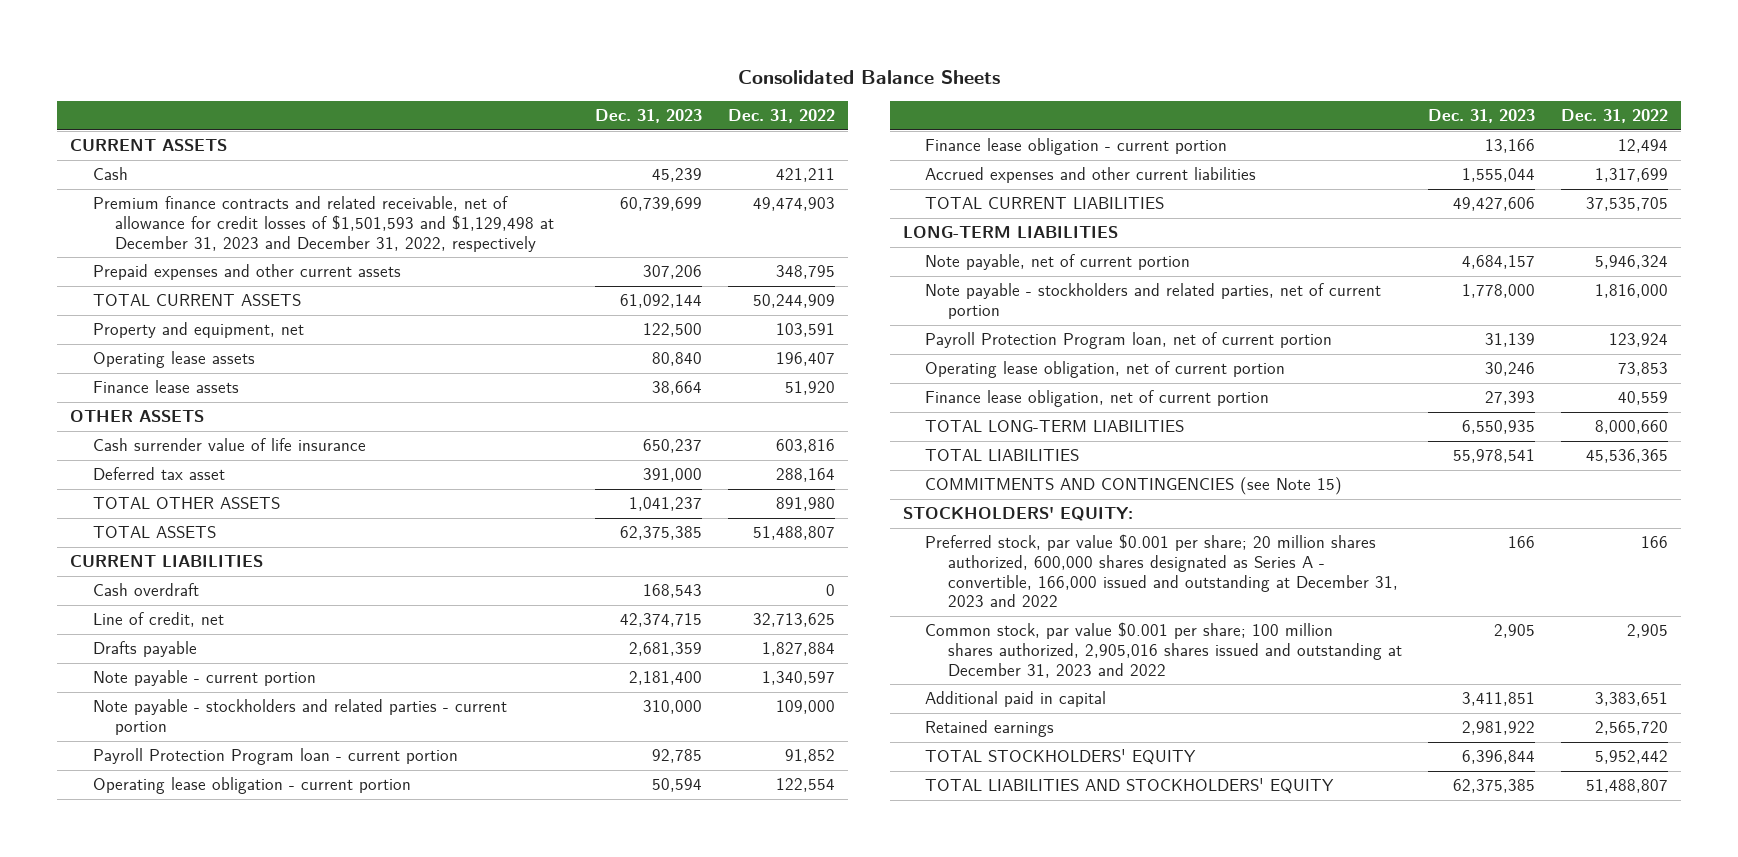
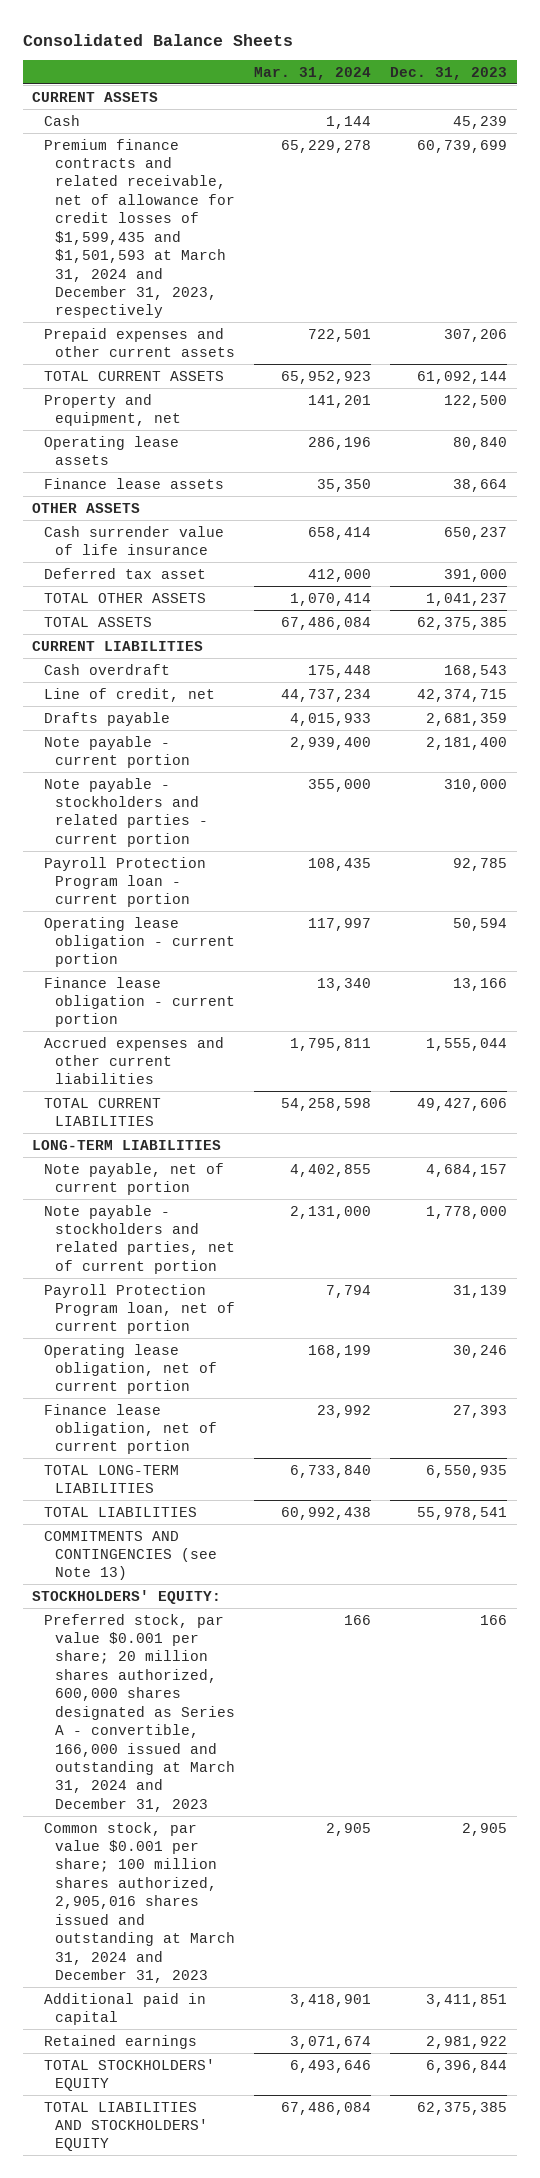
[727,109,835,124] Dec. 31, 2022 -> none
none -> [254,66,372,80] Mar. 31, 2024
[92,196,554,252] Premium finance contracts and related receivable, net of allowance for credit losses of $1,501,593 and $1,129,498 at December 31, 2023 and December 31, 2022, respectively -> [43,138,236,319] Premium finance contracts and related receivable, net of allowance for credit losses of $1,599,435 and $1,501,593 at March 31, 2024 and December 31, 2023, respectively
[925,477,1343,496] COMMITMENTS AND CONTINGENCIES (see Note 15) -> [43,1530,218,1581] COMMITMENTS AND CONTINGENCIES (see Note 13)
[925,534,1398,608] Preferred stock, par value $0.001 per share; 20 million shares authorized, 600,000 shares designated as Series A - convertible, 166,000 issued and outstanding at December 31, 2023 and 2022 -> [43,1613,236,1812] Preferred stock, par value $0.001 per share; 20 million shares authorized, 600,000 shares designated as Series A - convertible, 166,000 issued and outstanding at March 31, 2024 and December 31, 2023
[925,622,1402,678] Common stock, par value $0.001 per share; 100 million shares authorized, 2,905,016 shares issued and outstanding at December 31, 2023 and 2022 -> [43,1821,236,1983] Common stock, par value $0.001 per share; 100 million shares authorized, 2,905,016 shares issued and outstanding at March 31, 2024 and December 31, 2023

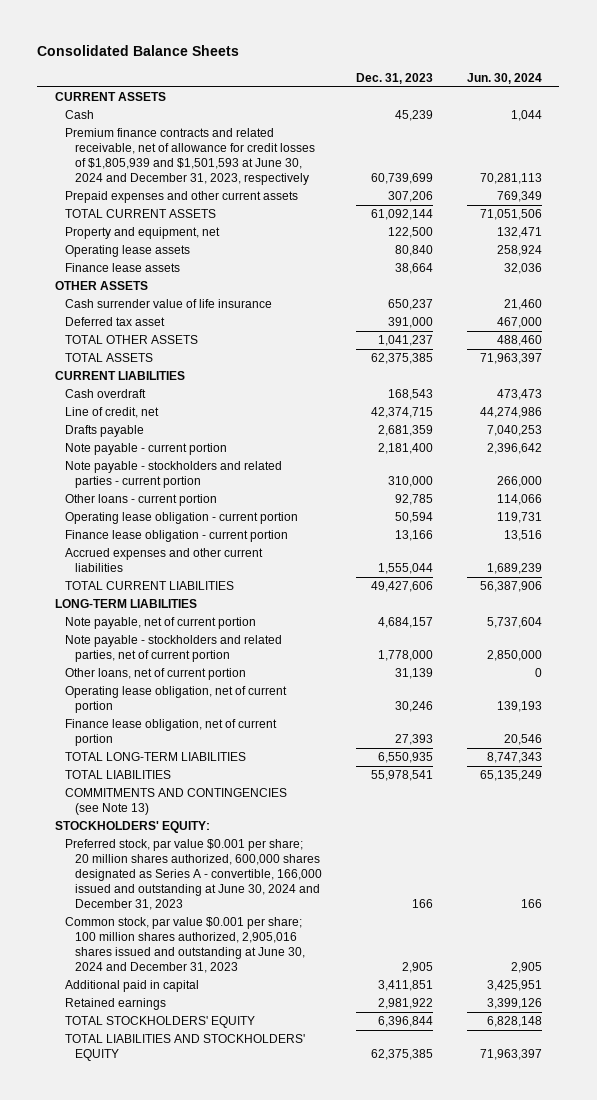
[254,66,372,80] Mar. 31, 2024 -> none
none -> [467,72,543,84] Jun. 30, 2024
[43,138,236,319] Premium finance contracts and related receivable, net of allowance for credit losses of $1,599,435 and $1,501,593 at March 31, 2024 and December 31, 2023, respectively -> [64,128,315,186] Premium finance contracts and related receivable, net of allowance for credit losses of $1,805,939 and $1,501,593 at June 30, 2024 and December 31, 2023, respectively
[43,856,206,908] Payroll Protection Program loan - current portion -> [64,494,217,507] Other loans - current portion
[43,1283,236,1335] Payroll Protection Program loan, net of current portion -> [64,668,246,681] Other loans, net of current portion
[43,1613,236,1812] Preferred stock, par value $0.001 per share; 20 million shares authorized, 600,000 shares designated as Series A - convertible, 166,000 issued and outstanding at March 31, 2024 and December 31, 2023 -> [64,839,322,911] Preferred stock, par value $0.001 per share; 20 million shares authorized, 600,000 shares designated as Series A - convertible, 166,000 issued and outstanding at June 30, 2024 and December 31, 2023
[43,1821,236,1983] Common stock, par value $0.001 per share; 100 million shares authorized, 2,905,016 shares issued and outstanding at March 31, 2024 and December 31, 2023 -> [64,917,305,974] Common stock, par value $0.001 per share; 100 million shares authorized, 2,905,016 shares issued and outstanding at June 30, 2024 and December 31, 2023

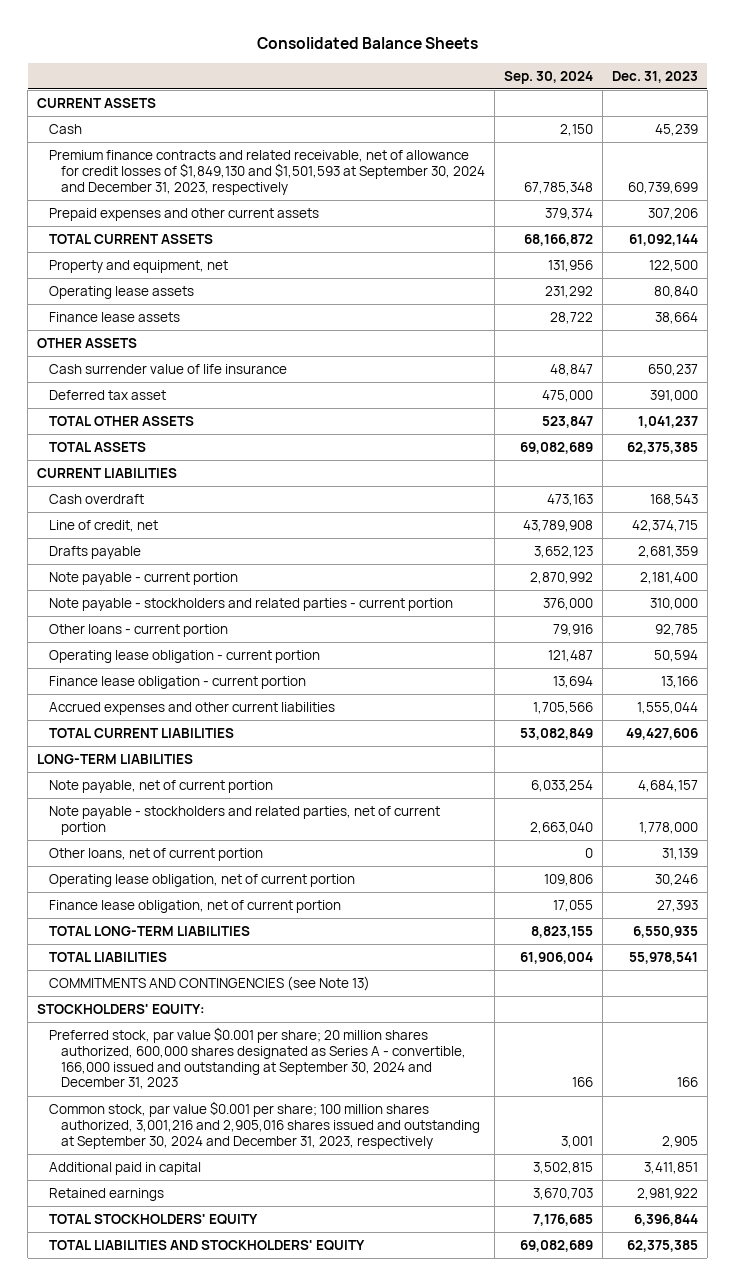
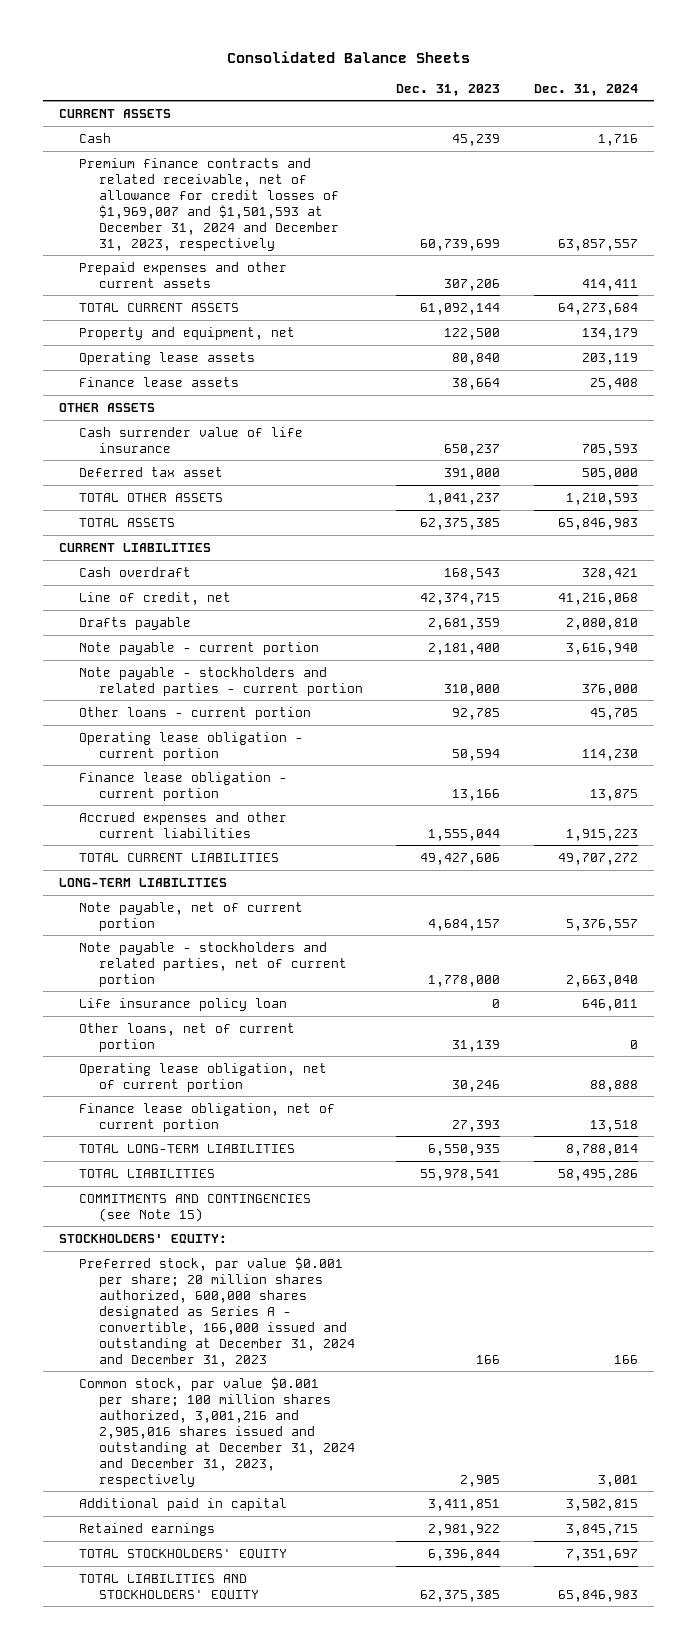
[504,70,594,84] Sep. 30, 2024 -> none
none -> [533,83,638,96] Dec. 31, 2024
[49,150,486,195] Premium finance contracts and related receivable, net of allowance for credit losses of $1,849,130 and $1,501,593 at September 30, 2024 and December 31, 2023, respectively -> [78,157,339,251] Premium finance contracts and related receivable, net of allowance for credit losses of $1,969,007 and $1,501,593 at December 31, 2024 and December 31, 2023, respectively
none -> [78,997,287,1011] Life insurance policy loan
[49,976,371,992] COMMITMENTS AND CONTINGENCIES (see Note 13) -> [78,1193,311,1222] COMMITMENTS AND CONTINGENCIES (see Note 15)
[49,1027,467,1090] Preferred stock, par value $0.001 per share; 20 million shares authorized, 600,000 shares designated as Series A - convertible, 166,000 issued and outstanding at September 30, 2024 and December 31, 2023 -> [78,1256,355,1367] Preferred stock, par value $0.001 per share; 20 million shares authorized, 600,000 shares designated as Series A - convertible, 166,000 issued and outstanding at December 31, 2024 and December 31, 2023
[49,1101,481,1149] Common stock, par value $0.001 per share; 100 million shares authorized, 3,001,216 and 2,905,016 shares issued and outstanding at September 30, 2024 and December 31, 2023, respectively -> [78,1376,355,1487] Common stock, par value $0.001 per share; 100 million shares authorized, 3,001,216 and 2,905,016 shares issued and outstanding at December 31, 2024 and December 31, 2023, respectively

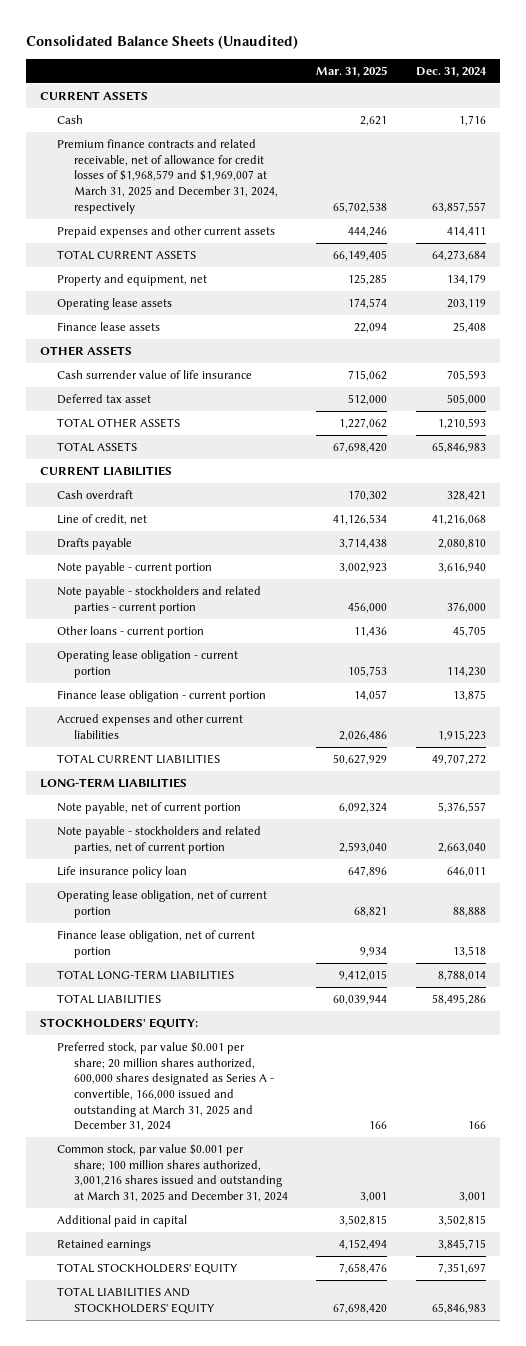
[226,50,470,63] Consolidated Balance Sheets -> [26,34,299,49] Consolidated Balance Sheets (Unaudited)
[396,83,501,96] Dec. 31, 2023 -> none
none -> [316,65,388,77] Mar. 31, 2025
[78,157,339,251] Premium finance contracts and related receivable, net of allowance for credit losses of $1,969,007 and $1,501,593 at December 31, 2024 and December 31, 2023, respectively -> [57,139,279,214] Premium finance contracts and related receivable, net of allowance for credit losses of $1,968,579 and $1,969,007 at March 31, 2025 and December 31, 2024, respectively
[78,1022,295,1052] Other loans, net of current portion -> none
[78,1193,311,1222] COMMITMENTS AND CONTINGENCIES (see Note 15) -> none
[78,1256,355,1367] Preferred stock, par value $0.001 per share; 20 million shares authorized, 600,000 shares designated as Series A - convertible, 166,000 issued and outstanding at December 31, 2024 and December 31, 2023 -> [57,1042,275,1132] Preferred stock, par value $0.001 per share; 20 million shares authorized, 600,000 shares designated as Series A - convertible, 166,000 issued and outstanding at March 31, 2025 and December 31, 2024
[78,1376,355,1487] Common stock, par value $0.001 per share; 100 million shares authorized, 3,001,216 and 2,905,016 shares issued and outstanding at December 31, 2024 and December 31, 2023, respectively -> [57,1144,289,1203] Common stock, par value $0.001 per share; 100 million shares authorized, 3,001,216 shares issued and outstanding at March 31, 2025 and December 31, 2024

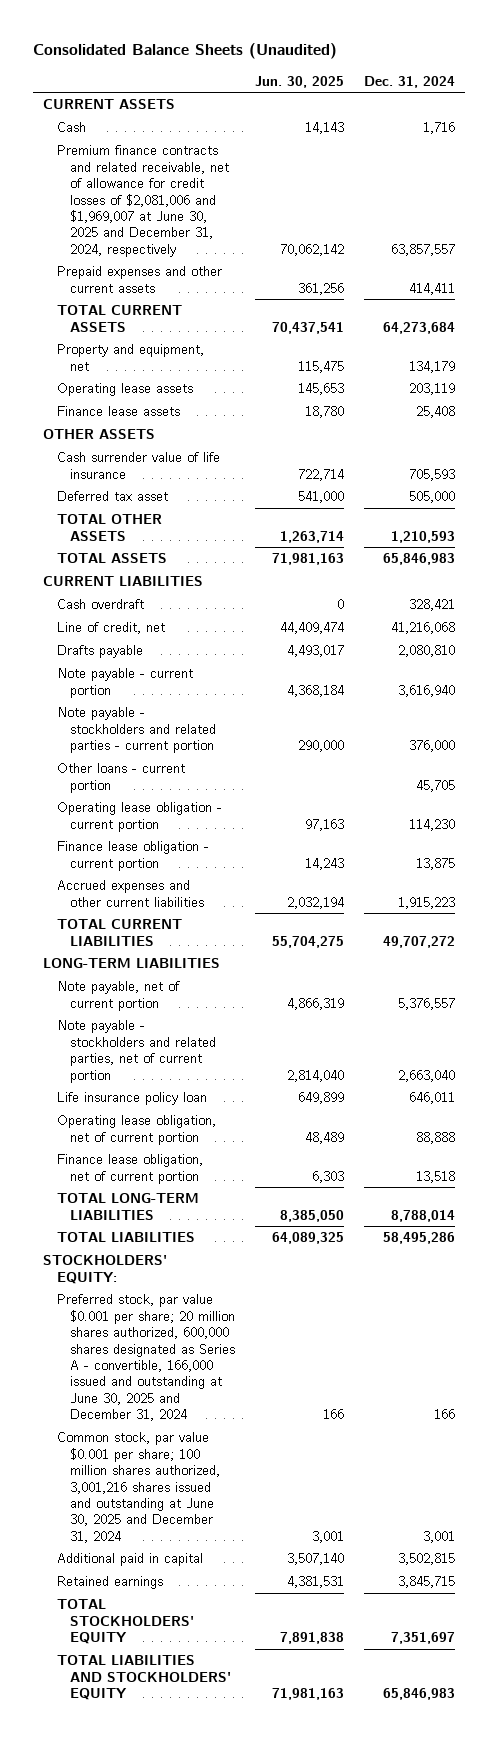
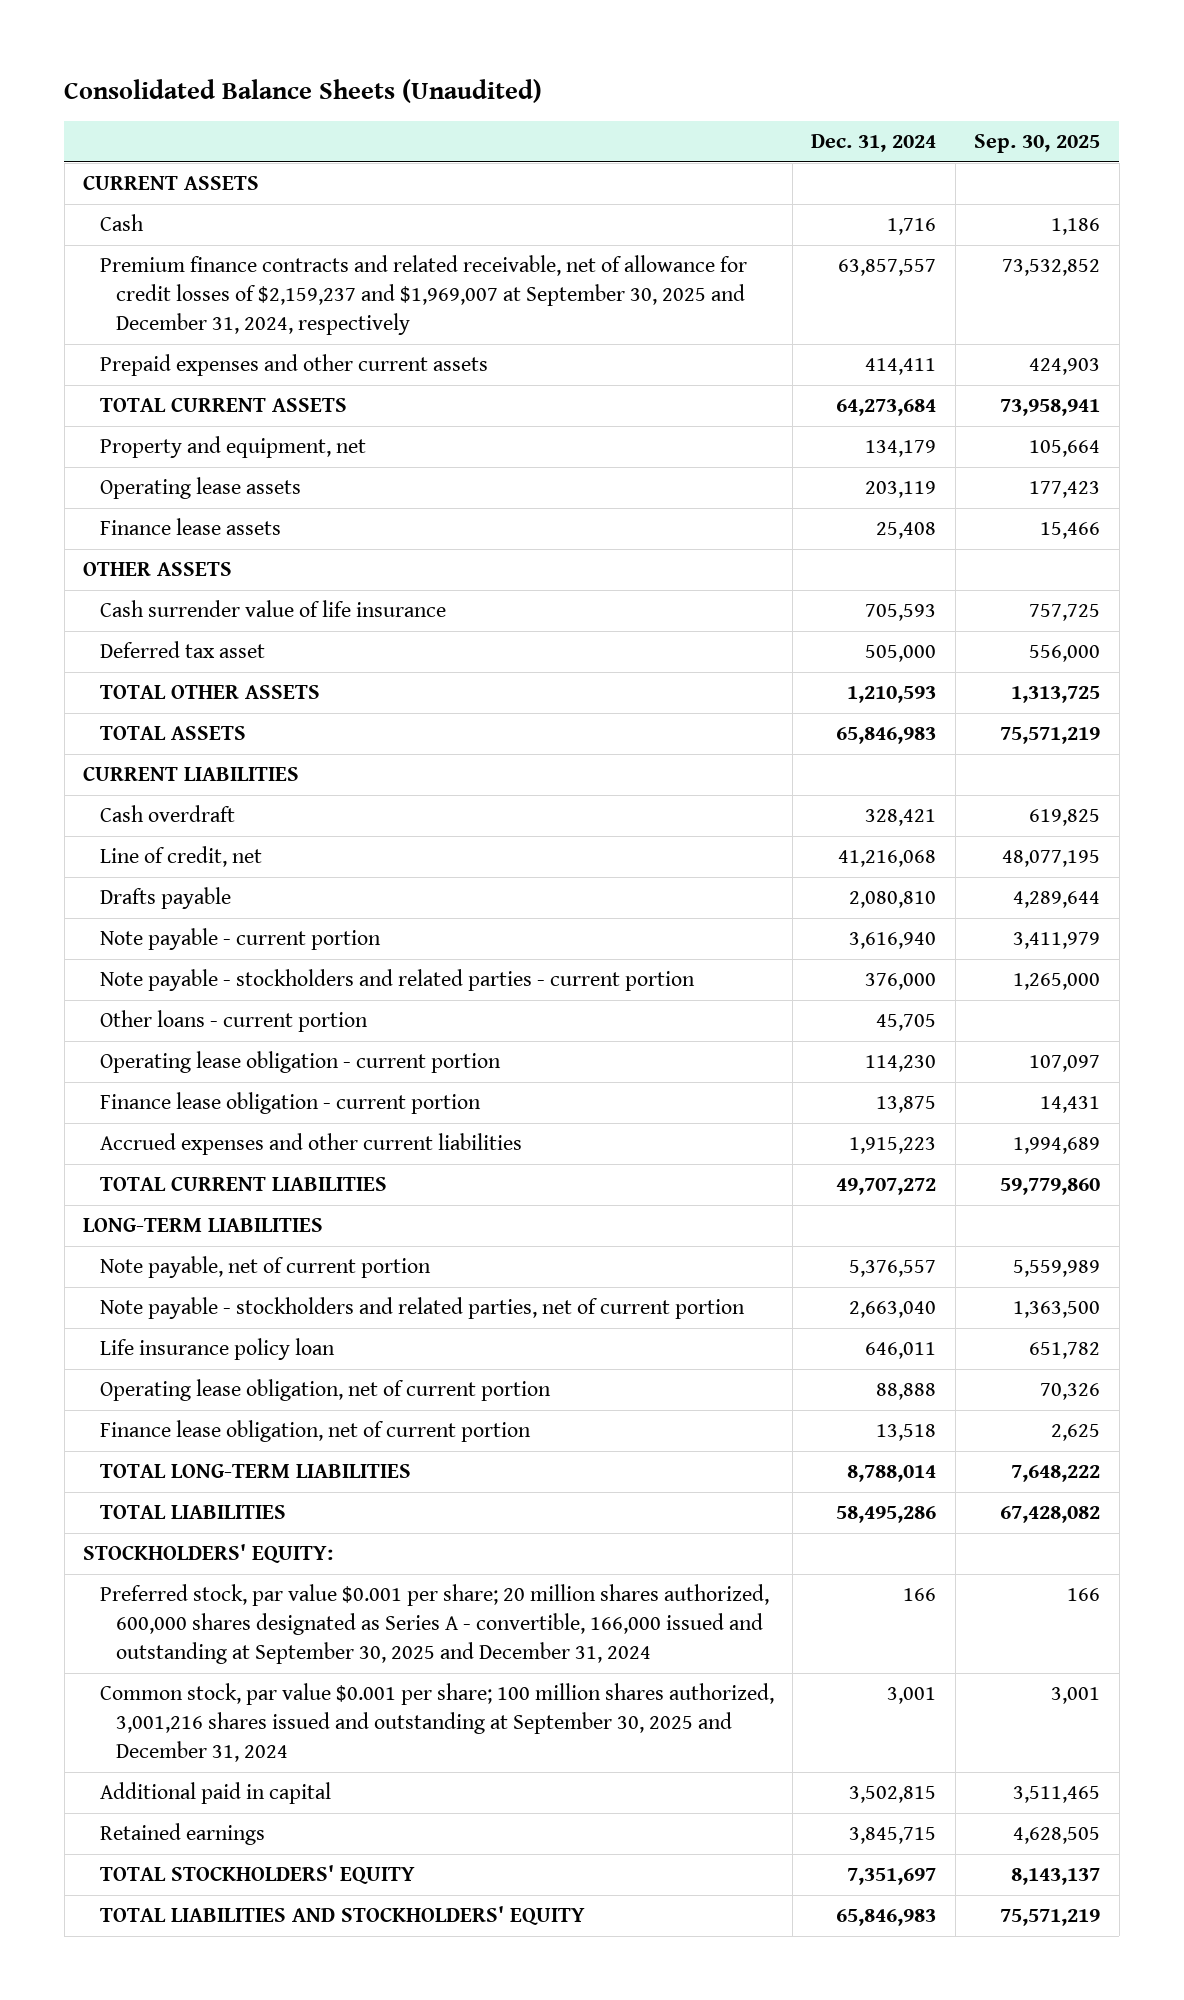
[254,75,344,88] Jun. 30, 2025 -> none
none -> [974,134,1101,154] Sep. 30, 2025
[56,145,230,257] Premium finance contracts and related receivable, net of allowance for credit losses of $2,081,006 and $1,969,007 at June 30, 2025 and December 31, 2024, respectively -> [99,255,747,336] Premium finance contracts and related receivable, net of allowance for credit losses of $2,159,237 and $1,969,007 at September 30, 2025 and December 31, 2024, respectively
[56,1294,236,1422] Preferred stock, par value $0.001 per share; 20 million shares authorized, 600,000 shares designated as Series A - convertible, 166,000 issued and outstanding at June 30, 2025 and December 31, 2024 -> [99,1584,769,1665] Preferred stock, par value $0.001 per share; 20 million shares authorized, 600,000 shares designated as Series A - convertible, 166,000 issued and outstanding at September 30, 2025 and December 31, 2024
[56,1432,221,1543] Common stock, par value $0.001 per share; 100 million shares authorized, 3,001,216 shares issued and outstanding at June 30, 2025 and December 31, 2024 -> [99,1683,774,1763] Common stock, par value $0.001 per share; 100 million shares authorized, 3,001,216 shares issued and outstanding at September 30, 2025 and December 31, 2024

